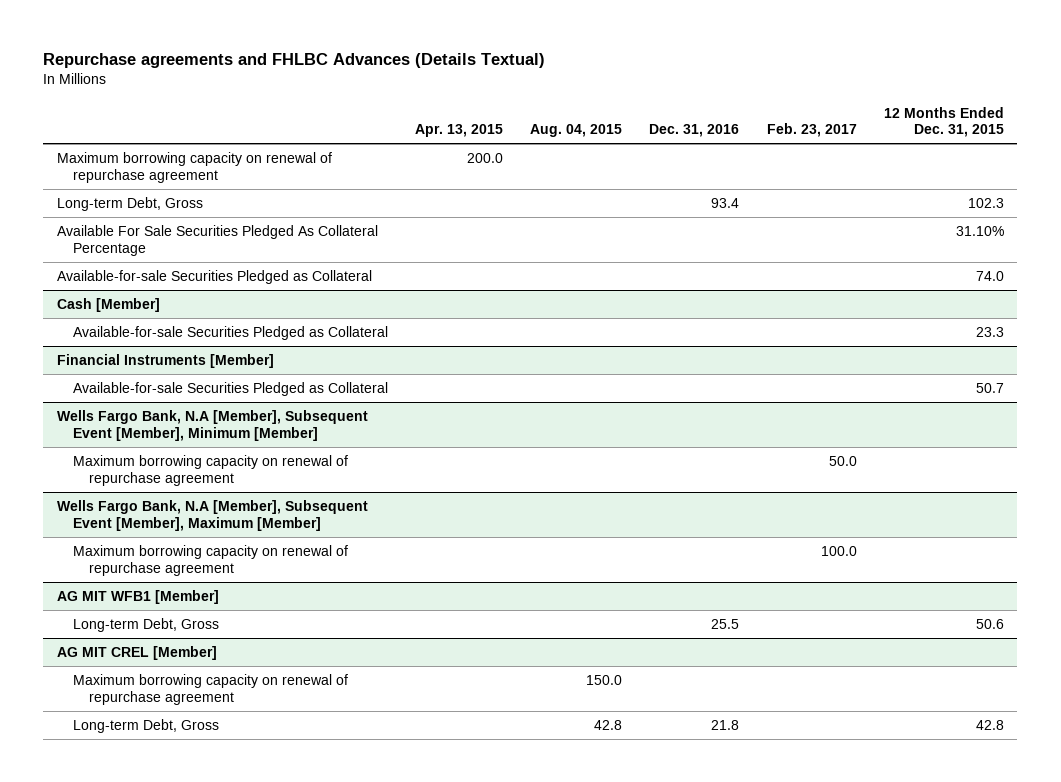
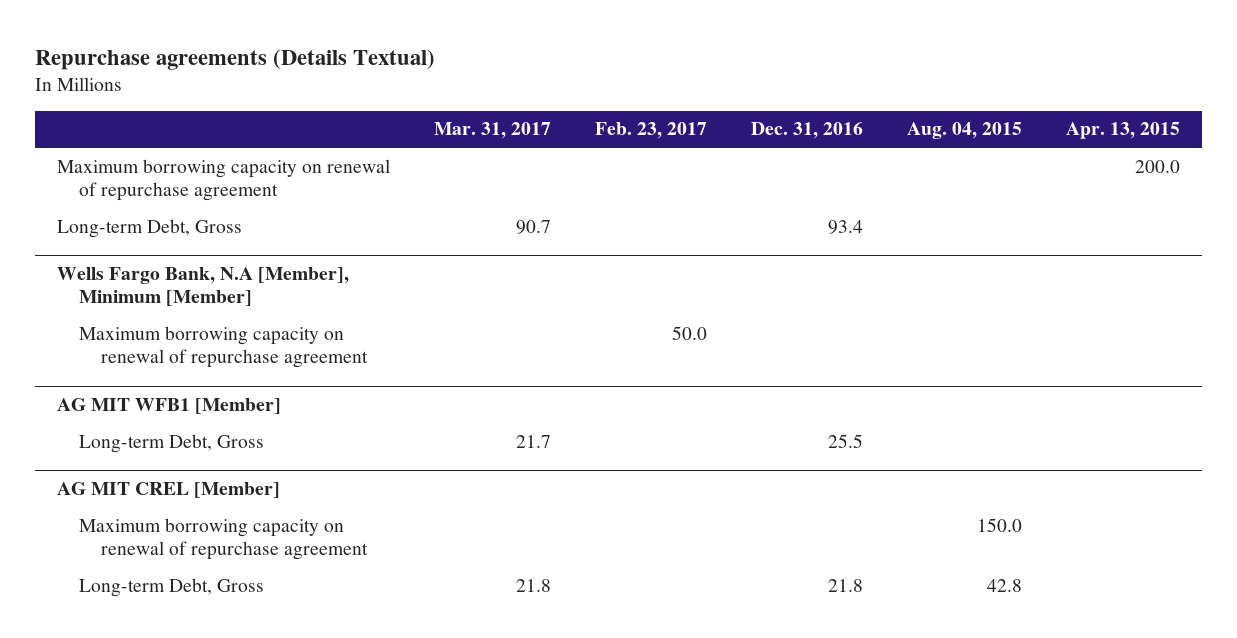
[43,53,546,69] Repurchase agreements and FHLBC Advances (Details Textual) -> [34,49,435,71] Repurchase agreements (Details Textual)
[883,106,1004,138] 12 Months Ended Dec. 31, 2015 -> none
none -> [433,122,551,140] Mar. 31, 2017
[56,224,378,256] Available For Sale Securities Pledged As Collateral Percentage -> none
[56,269,372,284] Available-for-sale Securities Pledged as Collateral -> none
[56,297,160,312] Cash [Member] -> none
[72,325,388,340] Available-for-sale Securities Pledged as Collateral -> none
[56,353,274,368] Financial Instruments [Member] -> none
[72,381,388,396] Available-for-sale Securities Pledged as Collateral -> none
[56,409,368,441] Wells Fargo Bank, N.A [Member], Subsequent Event [Member], Minimum [Member] -> [56,267,349,307] Wells Fargo Bank, N.A [Member], Minimum [Member]
[56,499,368,531] Wells Fargo Bank, N.A [Member], Subsequent Event [Member], Maximum [Member] -> none
[72,544,348,576] Maximum borrowing capacity on renewal of repurchase agreement -> none

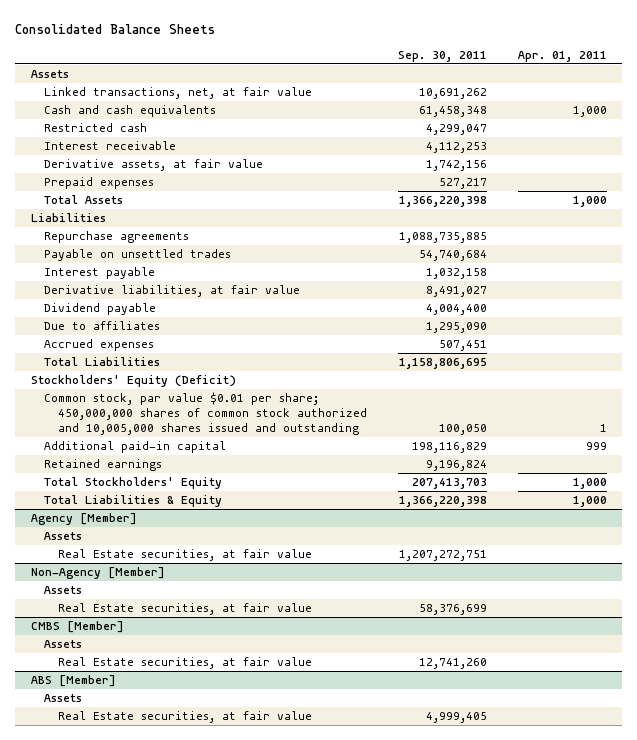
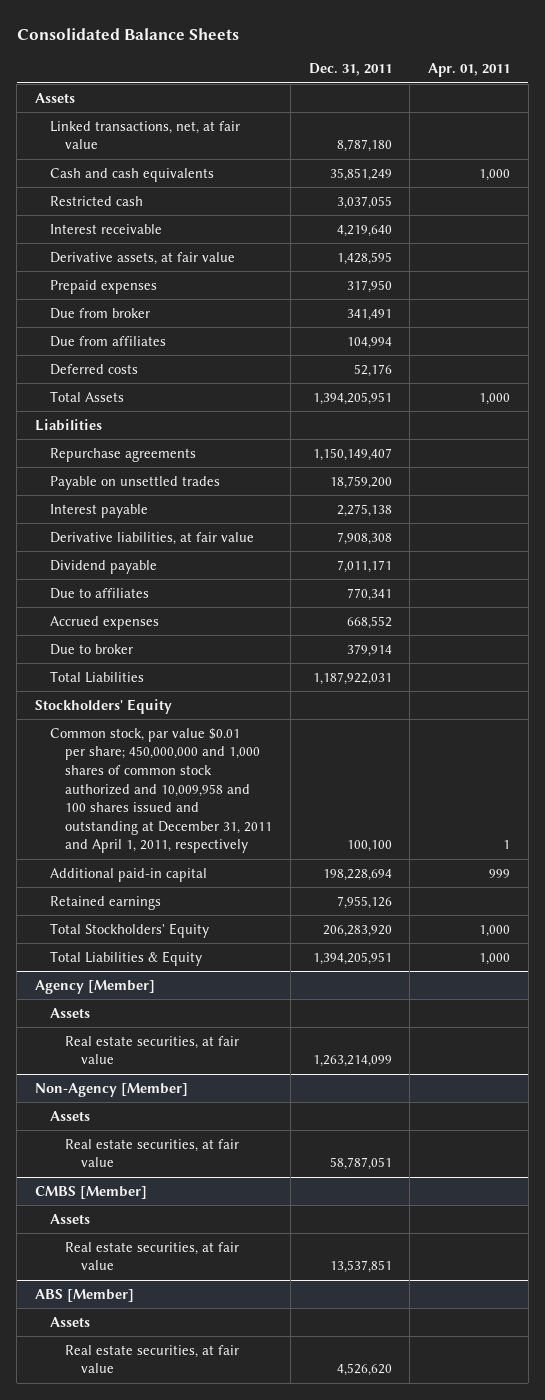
[397,50,487,62] Sep. 30, 2011 -> none
none -> [308,63,392,77] Dec. 31, 2011
none -> [50,307,151,319] Due from broker
none -> [50,335,167,347] Due from affiliates
none -> [50,363,139,375] Deferred costs
none -> [50,643,134,655] Due to broker
[30,375,236,388] Stockholders' Equity (Deficit) -> [35,698,173,714] Stockholders' Equity
[44,392,367,435] Common stock, par value $0.01 per share; 450,000,000 shares of common stock authorized and 10,005,000 shares issued and outstanding -> [50,727,273,854] Common stock, par value $0.01 per share; 450,000,000 and 1,000 shares of common stock authorized and 10,009,958 and 100 shares issued and outstanding at December 31, 2011 and April 1, 2011, respectively
[57,549,312,562] Real Estate securities, at fair value -> [65,1035,240,1065] Real estate securities, at fair value
[57,603,312,616] Real Estate securities, at fair value -> [65,1138,240,1168] Real estate securities, at fair value
[57,657,312,670] Real Estate securities, at fair value -> [65,1241,240,1271] Real estate securities, at fair value
[57,711,312,724] Real Estate securities, at fair value -> [65,1344,240,1374] Real estate securities, at fair value

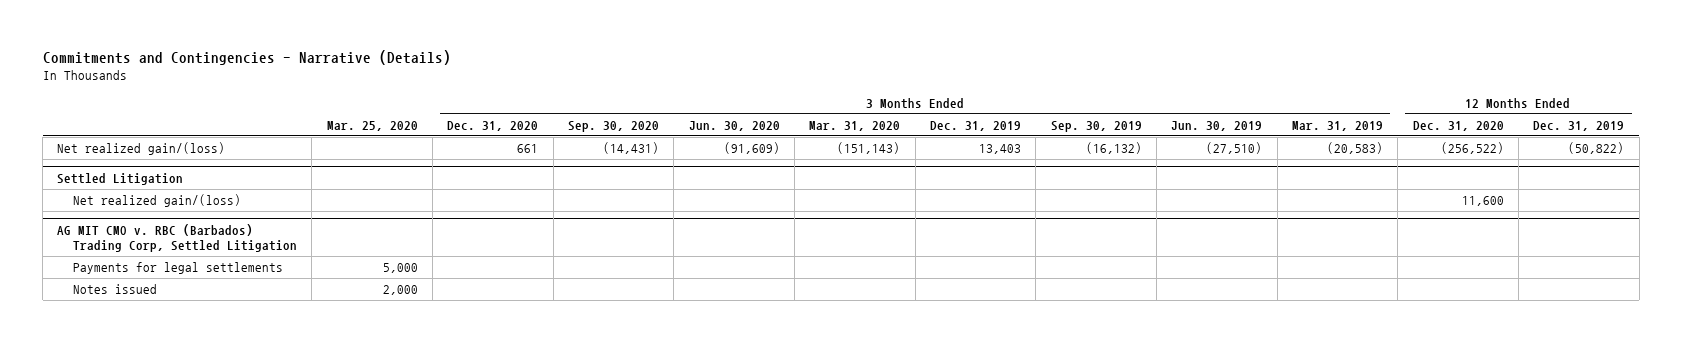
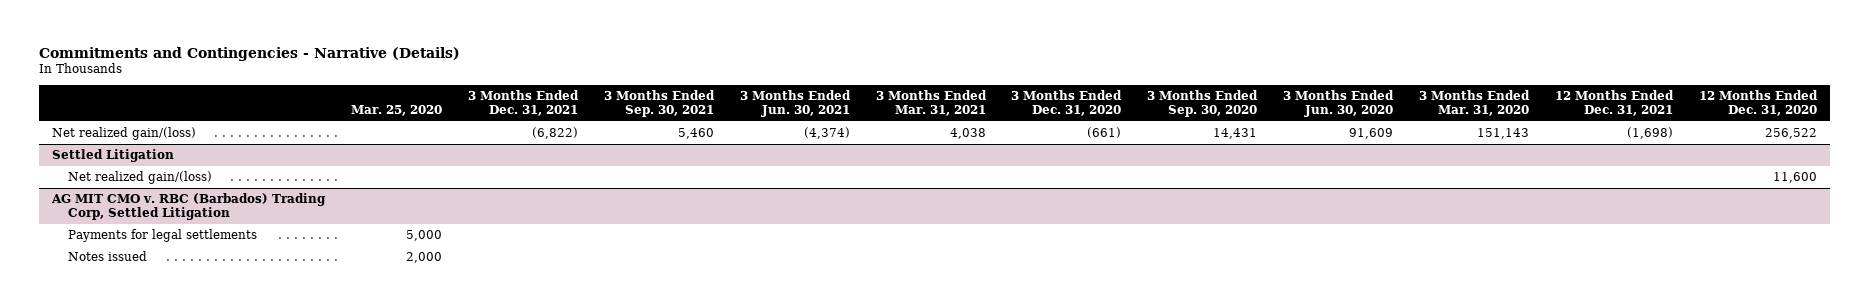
[930,120,1022,131] Dec. 31, 2019 -> none
[1050,120,1142,132] Sep. 30, 2019 -> none
[1171,120,1263,131] Jun. 30, 2019 -> none
[1291,120,1383,131] Mar. 31, 2019 -> none
[1533,120,1625,131] Dec. 31, 2019 -> none
none -> [468,90,580,117] 3 Months Ended Dec. 31, 2021
none -> [603,90,715,118] 3 Months Ended Sep. 30, 2021
none -> [739,90,851,118] 3 Months Ended Jun. 30, 2021
none -> [875,90,987,117] 3 Months Ended Mar. 31, 2021
none -> [1554,90,1674,117] 12 Months Ended Dec. 31, 2021
[517,144,539,154] 661 -> [1087,127,1122,139] (661)
[603,142,660,155] (14,431) -> [1213,128,1258,140] 14,431
[723,142,780,155] (91,609) -> [1349,128,1394,140] 91,609
[837,142,901,155] (151,143) -> [1477,128,1530,140] 151,143
[1440,142,1504,155] (256,522) -> [1764,128,1817,140] 256,522

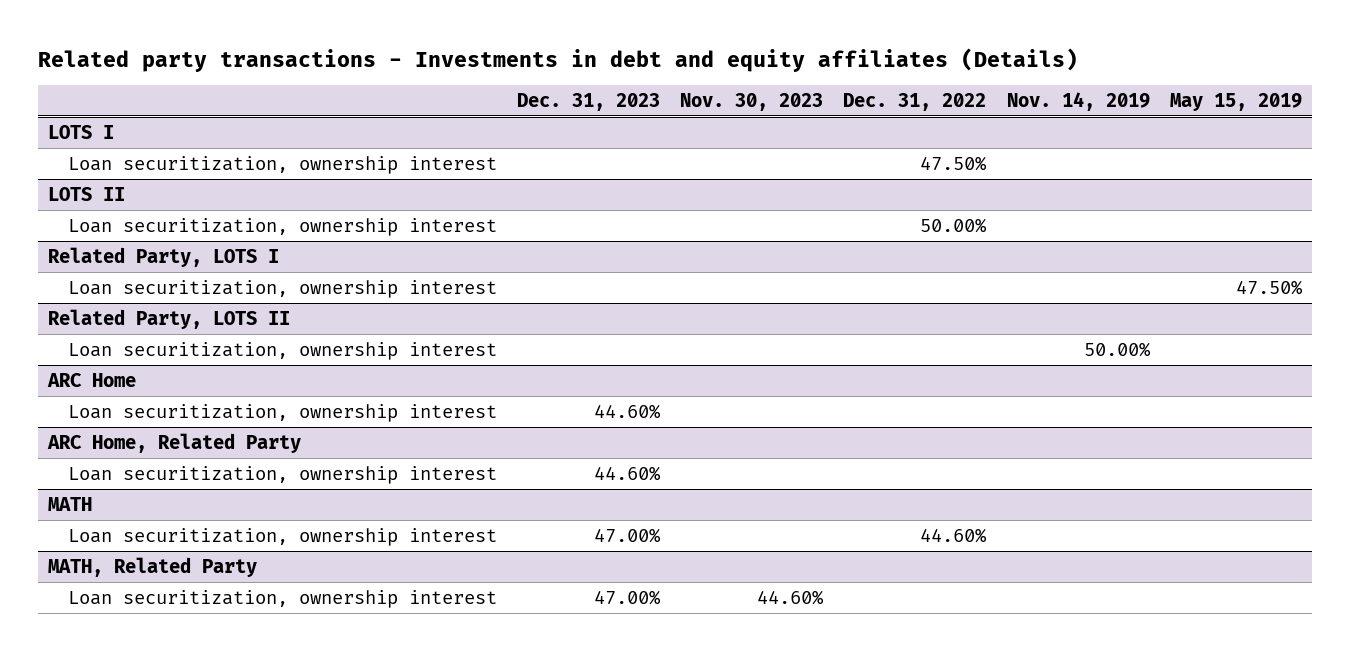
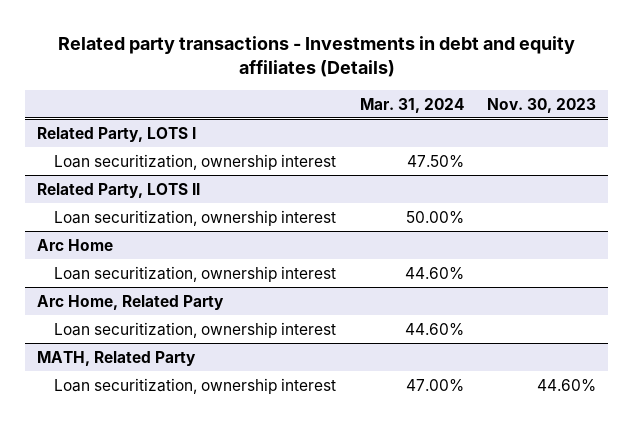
[517,92,661,111] Dec. 31, 2023 -> none
[843,92,987,111] Dec. 31, 2022 -> none
[1006,91,1150,111] Nov. 14, 2019 -> none
[1169,92,1302,111] May 15, 2019 -> none
none -> [359,97,464,113] Mar. 31, 2024
[47,124,114,139] LOTS I -> none
[67,155,497,174] Loan securitization, ownership interest -> none
[47,186,125,201] LOTS II -> none
[67,217,497,236] Loan securitization, ownership interest -> none
[46,372,136,387] ARC Home -> [37,238,114,251] Arc Home
[46,432,301,453] ARC Home, Related Party -> [37,294,225,310] Arc Home, Related Party
[47,496,92,511] MATH -> none
[67,527,497,546] Loan securitization, ownership interest -> none

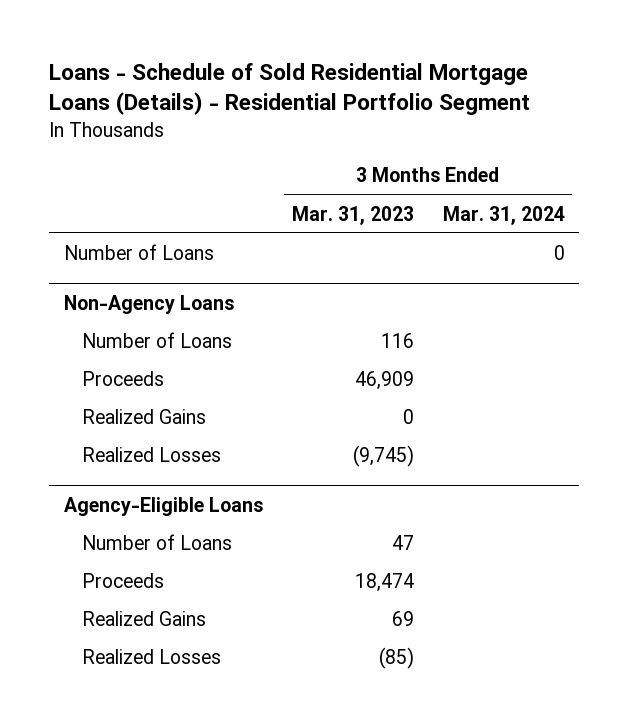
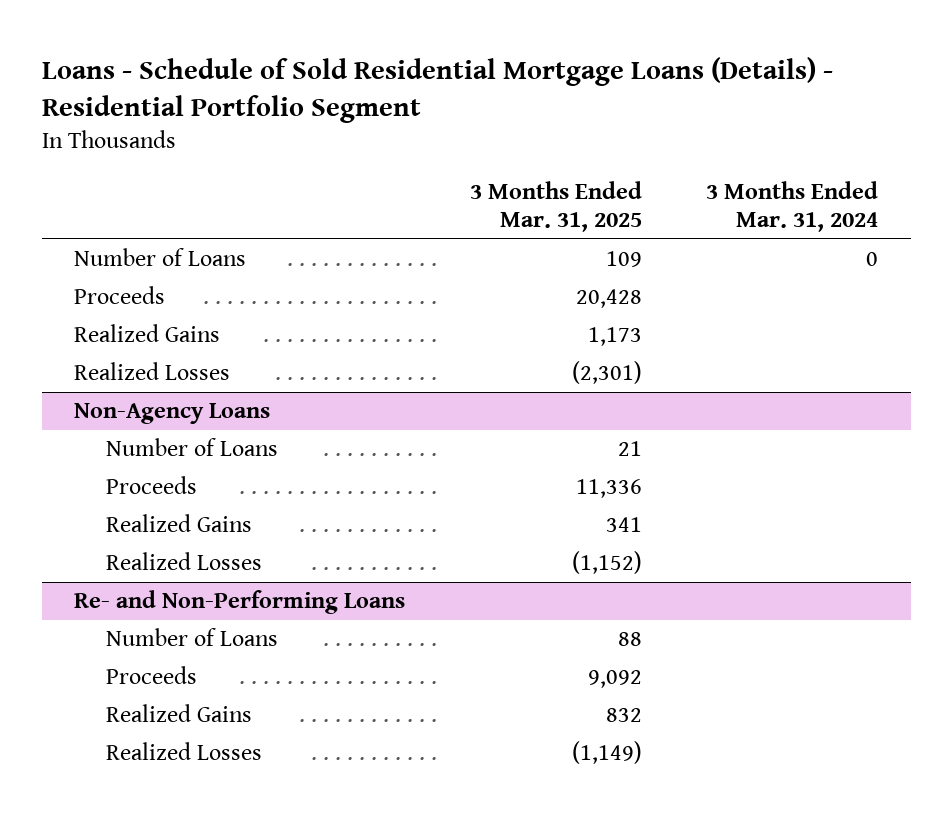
[291,205,414,225] Mar. 31, 2023 -> none
none -> [469,180,642,232] 3 Months Ended Mar. 31, 2025
none -> [74,286,166,305] Proceeds
none -> [74,324,221,343] Realized Gains
none -> [74,362,231,381] Realized Losses
[63,497,263,517] Agency-Eligible Loans -> [74,590,406,615] Re- and Non-Performing Loans

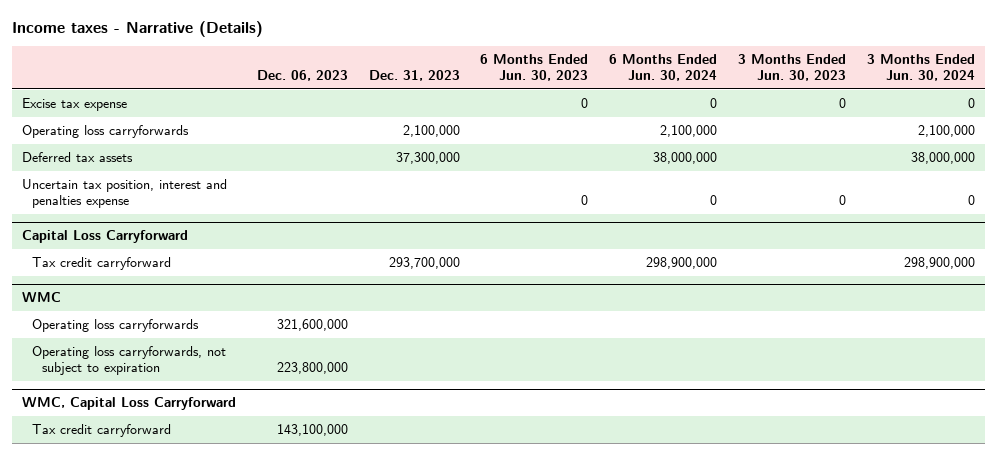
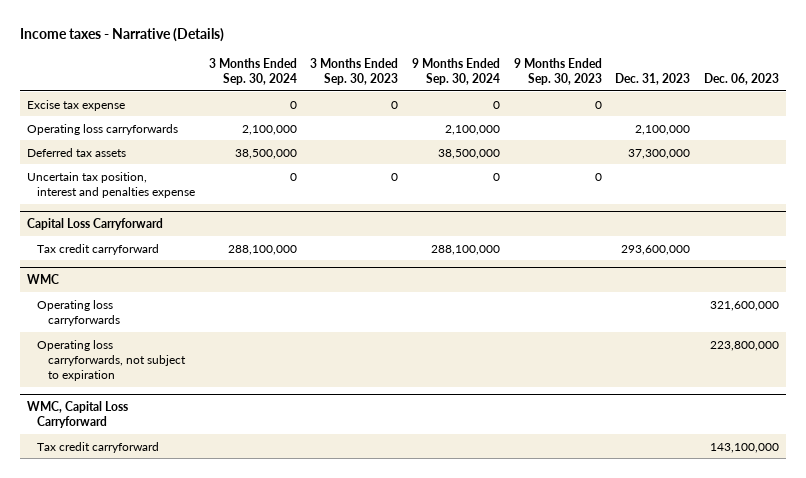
[480,54,589,82] 6 Months Ended Jun. 30, 2023 -> none
[609,54,718,82] 6 Months Ended Jun. 30, 2024 -> none
[737,54,846,82] 3 Months Ended Jun. 30, 2023 -> none
[866,54,975,82] 3 Months Ended Jun. 30, 2024 -> none
none -> [208,57,297,85] 3 Months Ended Sep. 30, 2024
none -> [310,57,399,85] 3 Months Ended Sep. 30, 2023
none -> [412,57,501,85] 9 Months Ended Sep. 30, 2024
none -> [513,57,602,85] 9 Months Ended Sep. 30, 2023
[388,257,460,270] 293,700,000 -> [621,244,691,255] 293,600,000

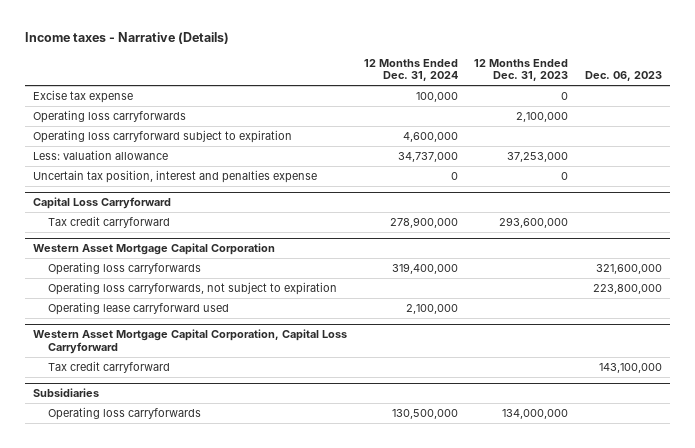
[208,57,297,85] 3 Months Ended Sep. 30, 2024 -> none
[310,57,399,85] 3 Months Ended Sep. 30, 2023 -> none
[412,57,501,85] 9 Months Ended Sep. 30, 2024 -> none
[513,57,602,85] 9 Months Ended Sep. 30, 2023 -> none
[615,72,691,85] Dec. 31, 2023 -> none
none -> [363,58,458,82] 12 Months Ended Dec. 31, 2024
none -> [474,58,569,82] 12 Months Ended Dec. 31, 2023
[26,147,126,157] Deferred tax assets -> none
none -> [32,129,292,143] Operating loss carryforward subject to expiration
none -> [32,149,168,160] Less: valuation allowance
[26,274,59,285] WMC -> [32,243,275,256] Western Asset Mortgage Capital Corporation
none -> [47,301,229,315] Operating lease carryforward used
[26,401,128,429] WMC, Capital Loss Carryforward -> [32,329,347,355] Western Asset Mortgage Capital Corporation, Capital Loss Carryforward
none -> [32,388,99,398] Subsidiaries
none -> [47,406,201,420] Operating loss carryforwards

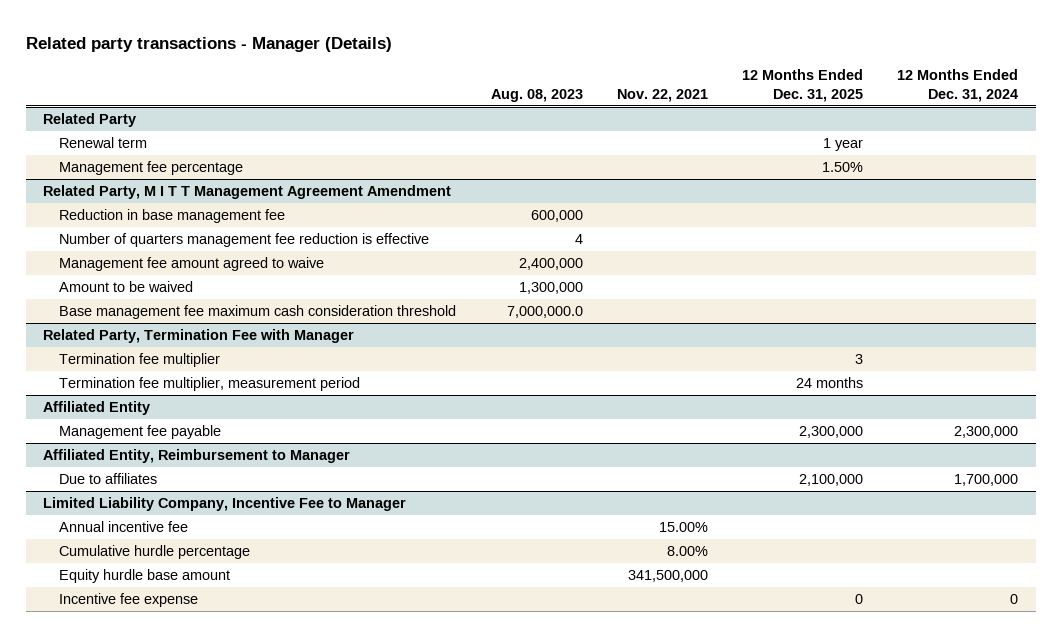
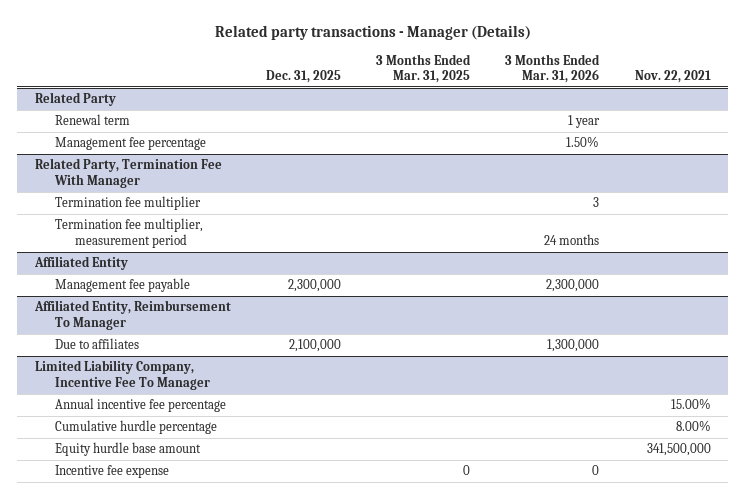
[490,88,583,102] Aug. 08, 2023 -> none
[742,69,864,102] 12 Months Ended Dec. 31, 2025 -> none
[897,69,1019,102] 12 Months Ended Dec. 31, 2024 -> none
none -> [265,70,341,84] Dec. 31, 2025
none -> [376,53,472,84] 3 Months Ended Mar. 31, 2025
none -> [505,53,601,84] 3 Months Ended Mar. 31, 2026
[43,184,452,199] Related Party, M I T T Management Agreement Amendment -> none
[59,208,286,223] Reduction in base management fee -> none
[59,232,430,247] Number of quarters management fee reduction is effective -> none
[59,256,325,271] Management fee amount agreed to waive -> none
[59,280,194,292] Amount to be waived -> none
[59,304,457,319] Base management fee maximum cash consideration threshold -> none
[43,328,355,343] Related Party, Termination Fee with Manager -> [34,158,222,188] Related Party, Termination Fee With Manager
[43,448,351,463] Affiliated Entity, Reimbursement to Manager -> [33,300,231,330] Affiliated Entity, Reimbursement To Manager
[43,496,407,511] Limited Liability Company, Incentive Fee to Manager -> [34,360,210,390] Limited Liability Company, Incentive Fee To Manager
[59,520,189,532] Annual incentive fee -> [54,398,226,413] Annual incentive fee percentage

